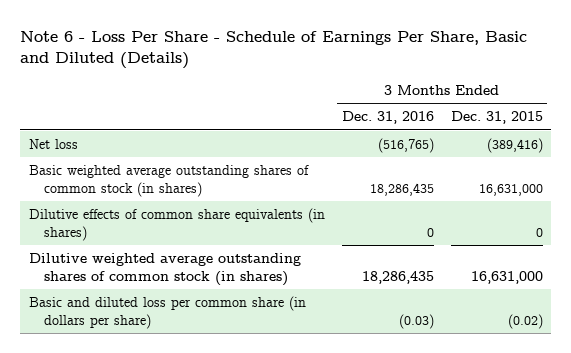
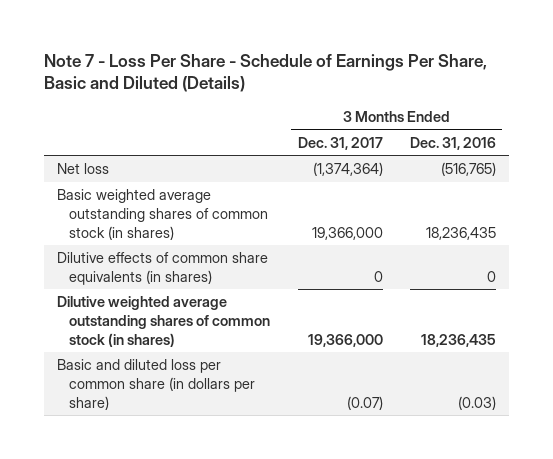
[20,30,528,70] Note 6 - Loss Per Share - Schedule of Earnings Per Share, Basic and Diluted (Details) -> [43,53,487,93] Note 7 - Loss Per Share - Schedule of Earnings Per Share, Basic and Diluted (Details)
[450,111,543,125] Dec. 31, 2015 -> none
none -> [297,137,383,151] Dec. 31, 2017
[369,182,434,196] 18,286,435 -> [425,226,496,240] 18,236,435
[361,270,434,284] 18,286,435 -> [420,333,496,347] 18,236,435

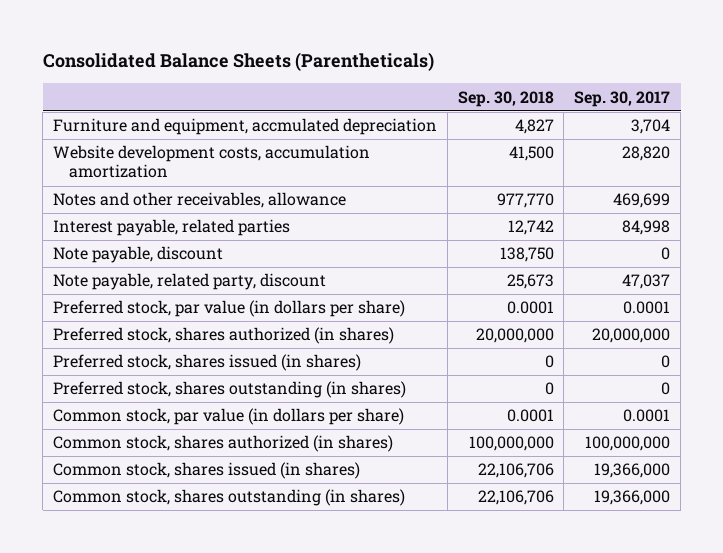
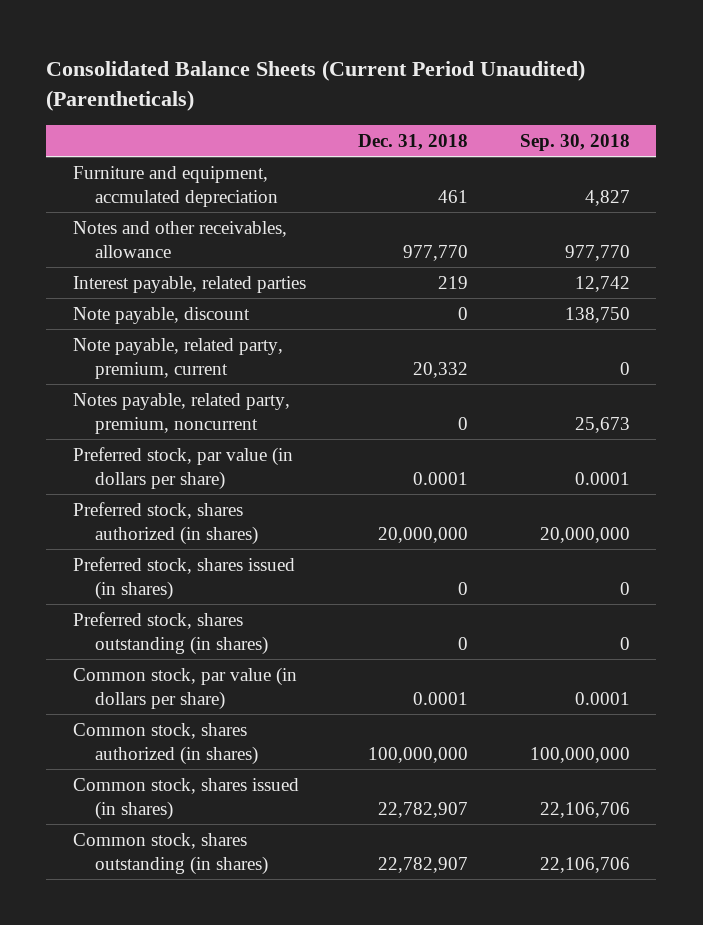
[42,52,434,72] Consolidated Balance Sheets (Parentheticals) -> [46,60,586,112] Consolidated Balance Sheets (Current Period Unaudited) (Parentheticals)
[574,90,671,107] Sep. 30, 2017 -> none
none -> [357,134,468,151] Dec. 31, 2018
[53,145,371,179] Website development costs, accumulation amortization -> none
none -> [72,337,283,379] Note payable, related party, premium, current
[53,273,327,291] Note payable, related party, discount -> [72,392,290,434] Notes payable, related party, premium, noncurrent

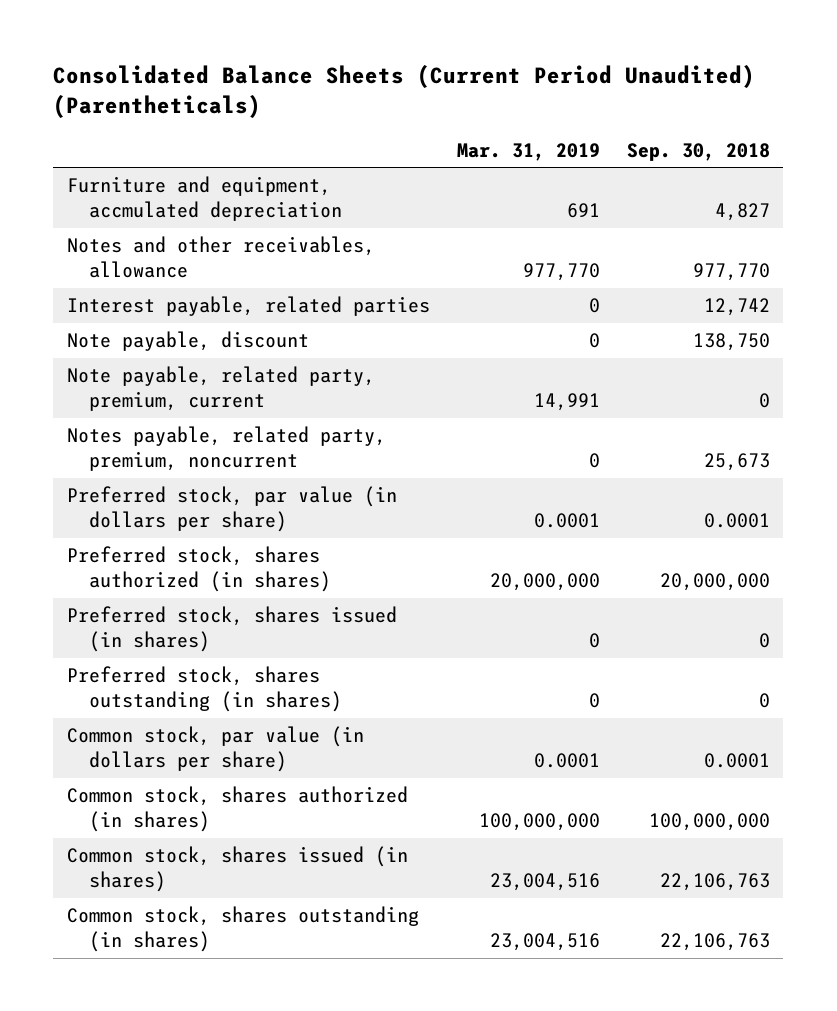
[357,134,468,151] Dec. 31, 2018 -> none
none -> [456,142,600,161] Mar. 31, 2019
[540,801,631,818] 22,106,706 -> [659,873,770,892] 22,106,763
[540,856,631,873] 22,106,706 -> [659,933,770,952] 22,106,763

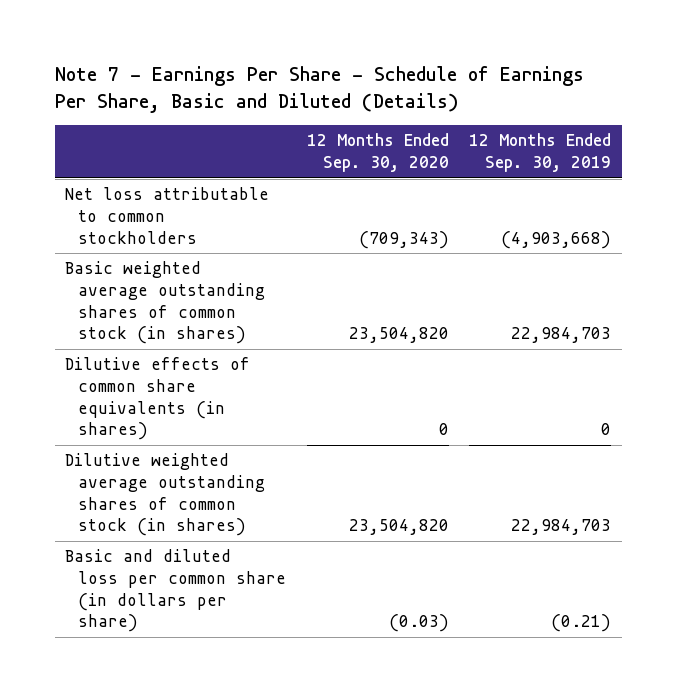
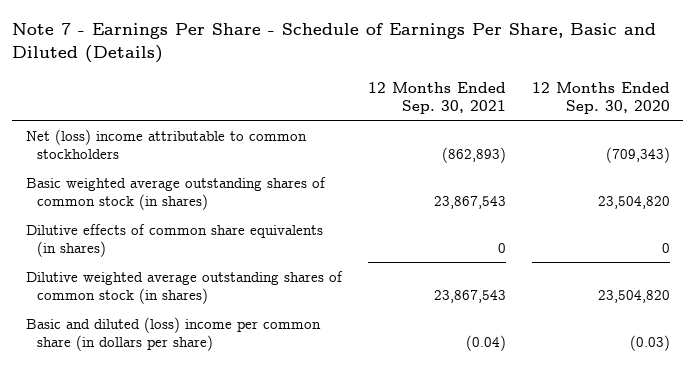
[469,133,612,173] 12 Months Ended Sep. 30, 2019 -> none
none -> [367,81,506,114] 12 Months Ended Sep. 30, 2021
[65,187,270,244] Net loss attributable to common stockholders -> [25,128,307,159] Net (loss) income attributable to common stockholders
[65,549,286,633] Basic and diluted loss per common share (in dollars per share) -> [25,316,321,351] Basic and diluted (loss) income per common share (in dollars per share)

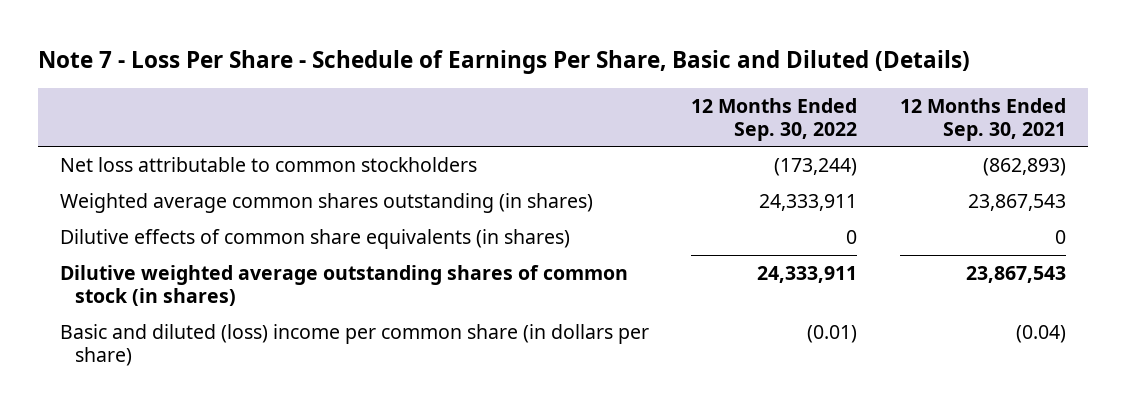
[12,23,657,64] Note 7 - Earnings Per Share - Schedule of Earnings Per Share, Basic and Diluted (Details) -> [38,50,971,75] Note 7 - Loss Per Share - Schedule of Earnings Per Share, Basic and Diluted (Details)
[532,81,671,114] 12 Months Ended Sep. 30, 2020 -> none
none -> [691,97,858,141] 12 Months Ended Sep. 30, 2022
[25,128,307,159] Net (loss) income attributable to common stockholders -> [59,156,477,172] Net loss attributable to common stockholders
[25,176,326,210] Basic weighted average outstanding shares of common stock (in shares) -> [59,192,593,213] Weighted average common shares outstanding (in shares)

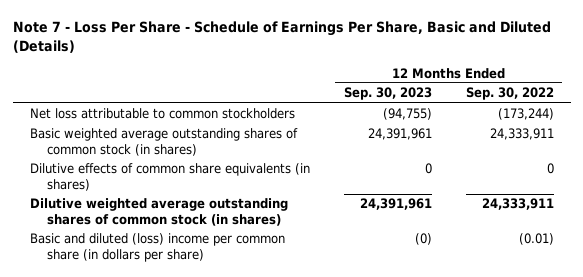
[900,97,1067,141] 12 Months Ended Sep. 30, 2021 -> none
none -> [343,87,432,101] Sep. 30, 2023
[59,192,593,213] Weighted average common shares outstanding (in shares) -> [29,128,298,156] Basic weighted average outstanding shares of common stock (in shares)

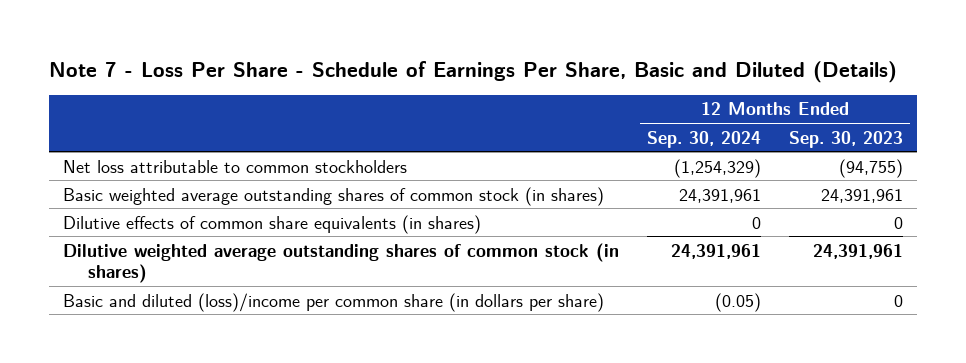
[465,87,554,101] Sep. 30, 2022 -> none
none -> [646,130,761,148] Sep. 30, 2024
[29,233,285,262] Basic and diluted (loss) income per common share (in dollars per share) -> [62,292,604,312] Basic and diluted (loss)/income per common share (in dollars per share)
[414,233,432,246] (0) -> [893,294,903,307] 0

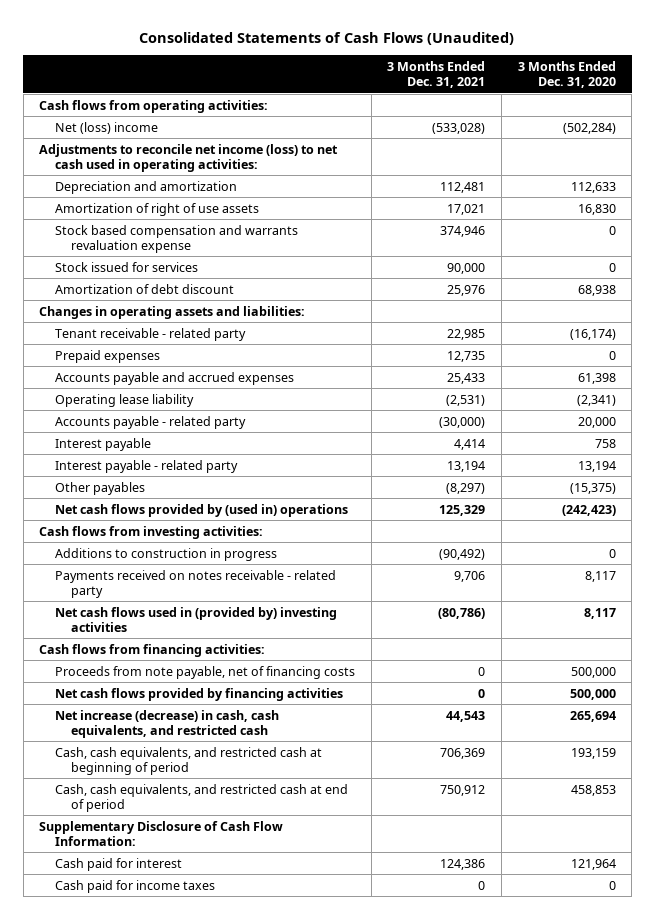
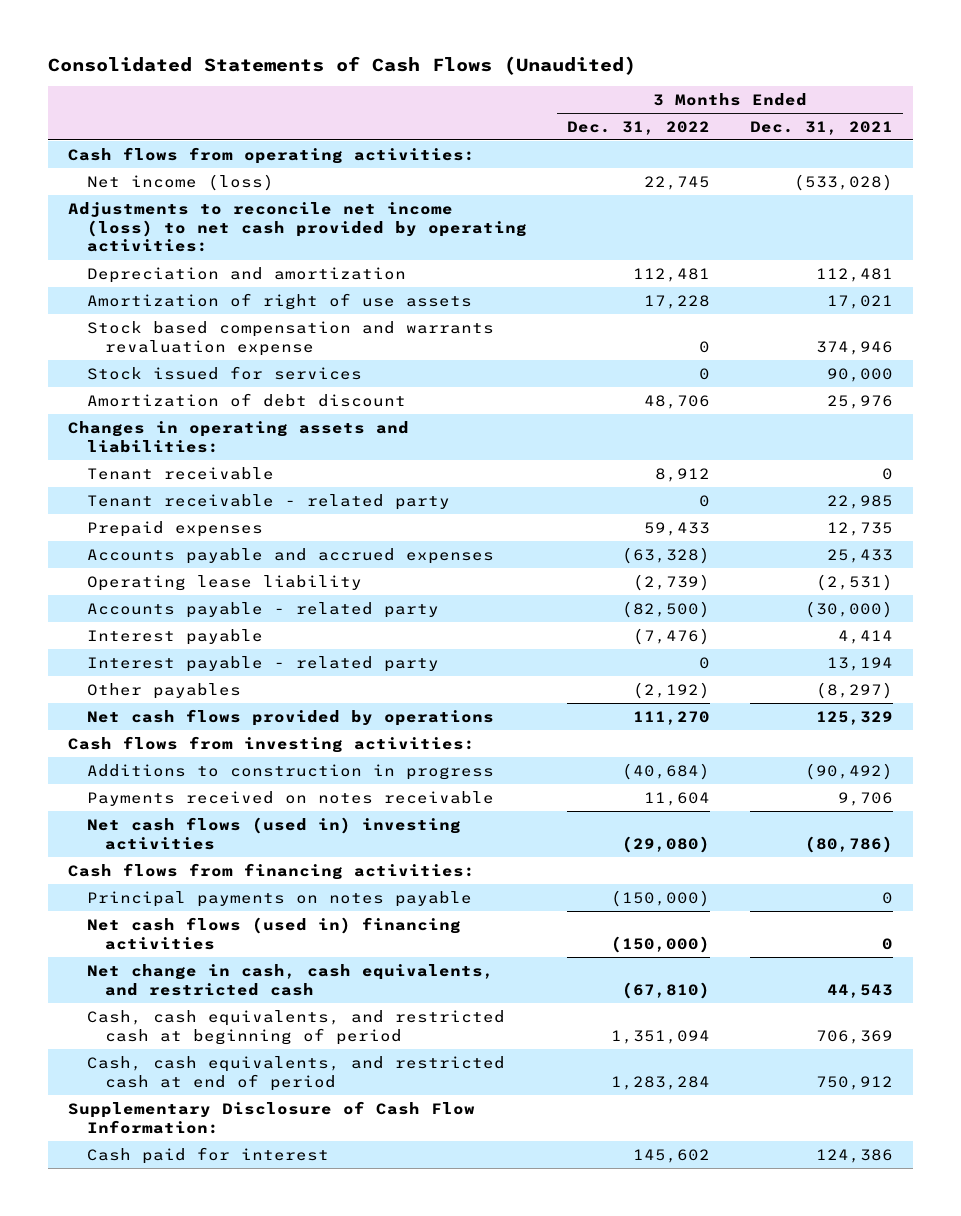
[517,60,616,89] 3 Months Ended Dec. 31, 2020 -> none
none -> [566,120,710,135] Dec. 31, 2022
[55,121,159,134] Net (loss) income -> [86,173,274,191] Net income (loss)
[39,143,339,172] Adjustments to reconcile net income (loss) to net cash used in operating activities: -> [67,201,527,253] Adjustments to reconcile net income (loss) to net cash provided by operating activities:
none -> [86,466,274,480] Tenant receivable
[55,503,349,517] Net cash flows provided by (used in) operations -> [86,708,494,726] Net cash flows provided by operations
[55,569,337,598] Payments received on notes receivable - related party -> [86,790,494,806] Payments received on notes receivable
[55,606,338,632] Net cash flows used in (provided by) investing activities -> [86,816,461,850] Net cash flows (used in) investing activities
[55,665,356,679] Proceeds from note payable, net of financing costs -> none
none -> [86,890,472,907] Principal payments on notes payable
[55,687,344,701] Net cash flows provided by financing activities -> [86,916,461,950] Net cash flows (used in) financing activities
[55,709,280,738] Net increase (decrease) in cash, cash equivalents, and restricted cash -> [86,963,494,996] Net change in cash, cash equivalents, and restricted cash
[55,879,216,893] Cash paid for income taxes -> none

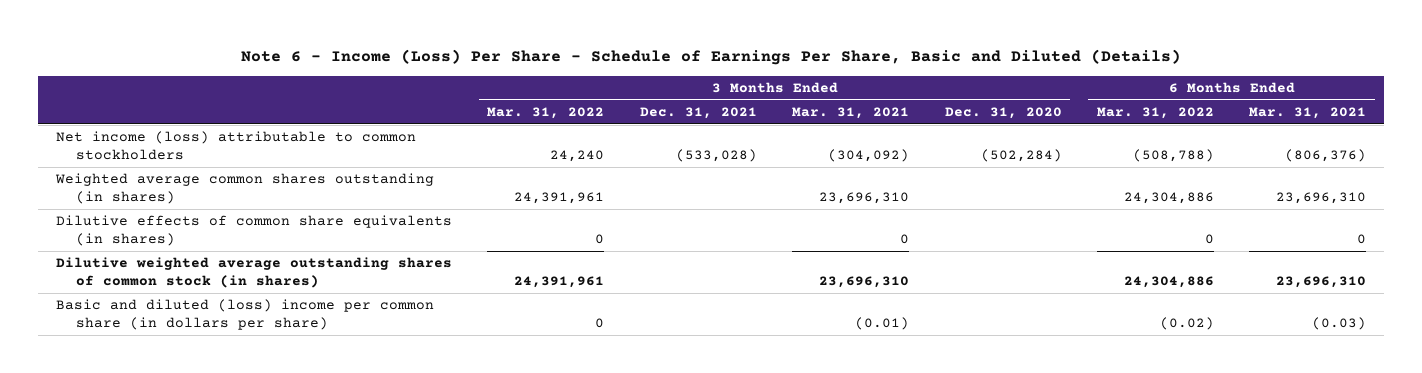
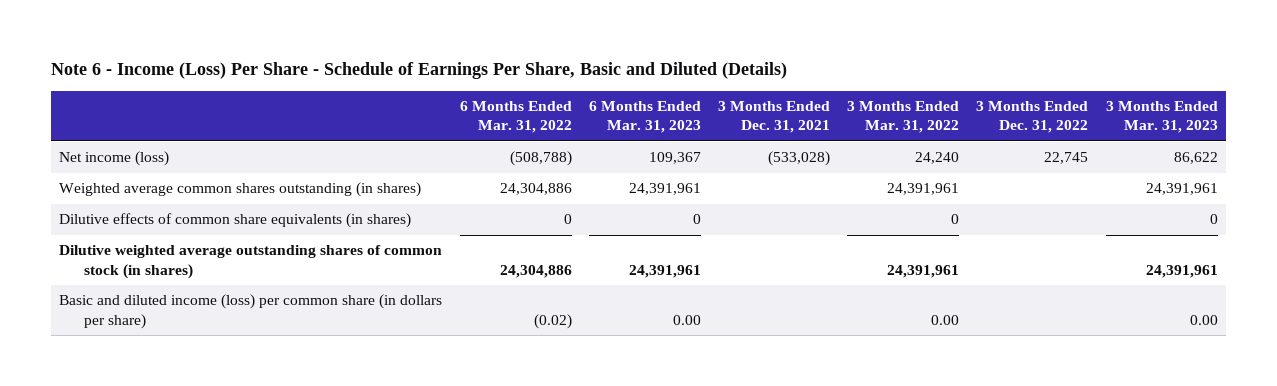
[792,106,910,119] Mar. 31, 2021 -> none
[944,106,1062,119] Dec. 31, 2020 -> none
[1249,106,1367,119] Mar. 31, 2021 -> none
none -> [588,100,701,134] 6 Months Ended Mar. 31, 2023
none -> [976,100,1089,134] 3 Months Ended Dec. 31, 2022
none -> [1105,100,1218,134] 3 Months Ended Mar. 31, 2023
[56,131,417,160] Net income (loss) attributable to common stockholders -> [59,151,170,167] Net income (loss)
[56,299,435,330] Basic and diluted (loss) income per common share (in dollars per share) -> [59,294,443,329] Basic and diluted income (loss) per common share (in dollars per share)
[595,317,605,328] 0 -> [931,314,960,325] 0.00

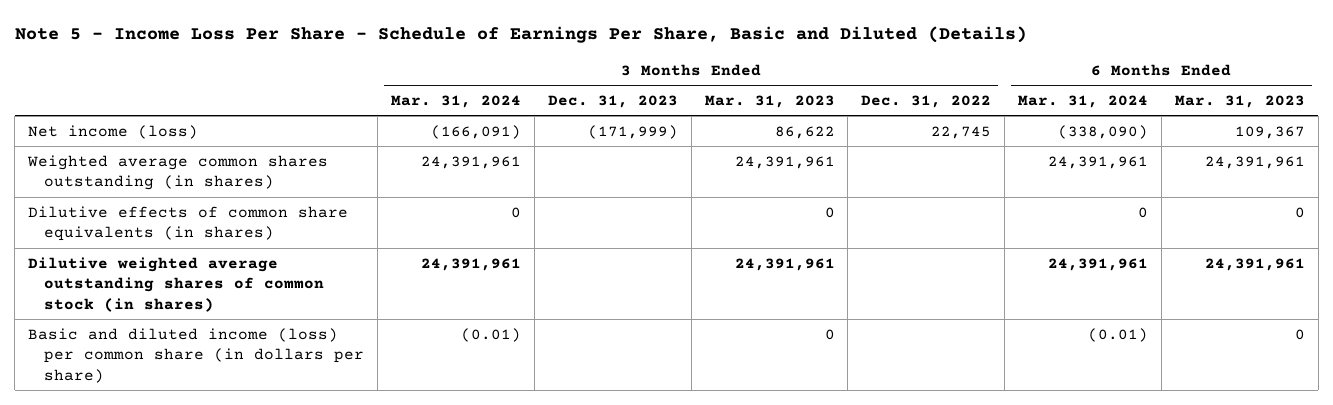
[50,61,787,79] Note 6 - Income (Loss) Per Share - Schedule of Earnings Per Share, Basic and Diluted (Details) -> [14,26,1027,44] Note 5 - Income Loss Per Share - Schedule of Earnings Per Share, Basic and Diluted (Details)
[459,100,572,134] 6 Months Ended Mar. 31, 2022 -> none
[718,100,831,134] 3 Months Ended Dec. 31, 2021 -> none
[847,100,960,134] 3 Months Ended Mar. 31, 2022 -> none
none -> [391,94,522,108] Mar. 31, 2024
none -> [547,94,678,108] Dec. 31, 2023
none -> [1018,94,1149,108] Mar. 31, 2024
[672,314,701,325] 0.00 -> [1294,328,1305,340] 0
[1189,314,1218,325] 0.00 -> [824,328,835,340] 0

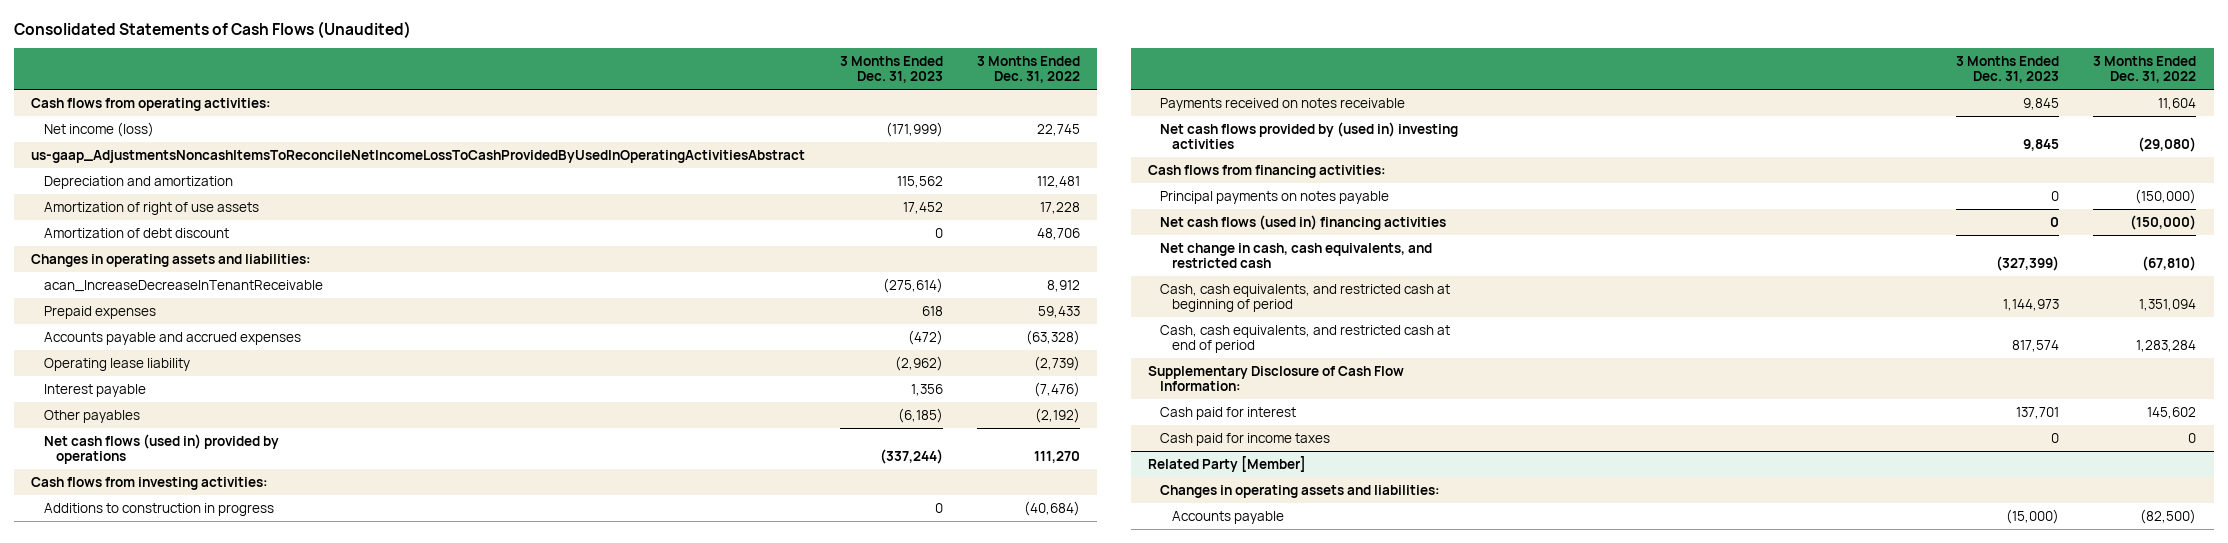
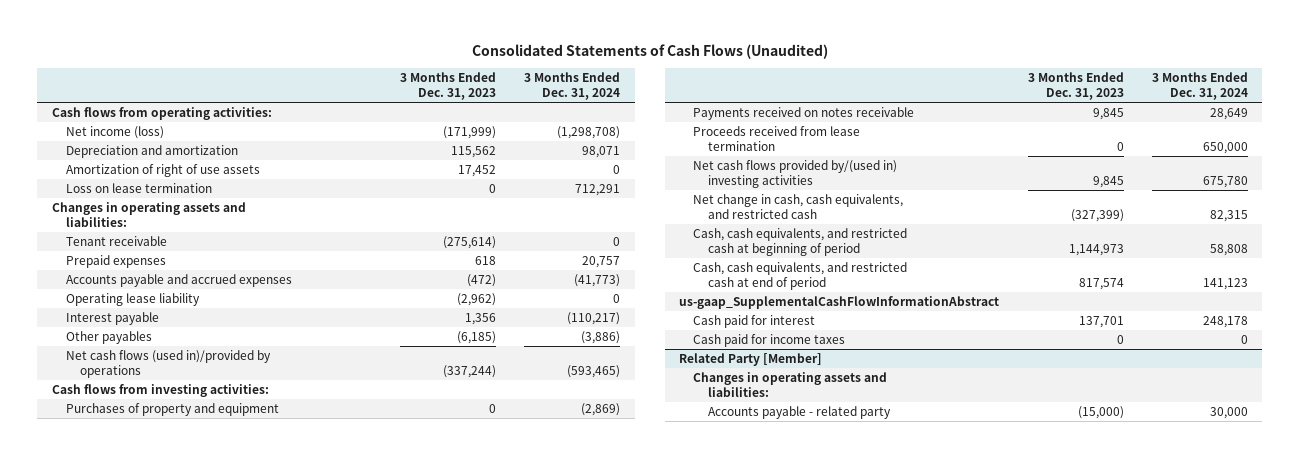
[977,55,1081,84] 3 Months Ended Dec. 31, 2022 -> none
none -> [524,72,621,101] 3 Months Ended Dec. 31, 2024
[31,149,806,163] us-gaap_AdjustmentsNoncashItemsToReconcileNetIncomeLossToCashProvidedByUsedInOperatingActivitiesAbstract -> none
[43,227,229,238] Amortization of debt discount -> none
none -> [65,182,212,193] Loss on lease termination
[43,279,323,292] acan_IncreaseDecreaseInTenantReceivable -> [65,235,167,246] Tenant receivable
[43,433,279,465] Net cash flows (used in) provided by operations -> [65,349,271,378] Net cash flows (used in)/provided by operations
[43,502,274,516] Additions to construction in progress -> none
none -> [65,402,279,416] Purchases of property and equipment
[1147,164,1386,178] Cash flows from financing activities: -> none
[1160,190,1390,204] Principal payments on notes payable -> none
[1160,214,1447,230] Net cash flows (used in) financing activities -> none
none -> [693,125,861,151] Proceeds received from lease termination
[1160,121,1459,150] Net cash flows provided by (used in) investing activities -> [693,159,898,188] Net cash flows provided by/(used in) investing activities
[1147,365,1404,392] Supplementary Disclosure of Cash Flow Information: -> [679,295,1000,309] us-gaap_SupplementalCashFlowInformationAbstract
[1172,510,1285,524] Accounts payable -> [707,405,891,419] Accounts payable - related party

